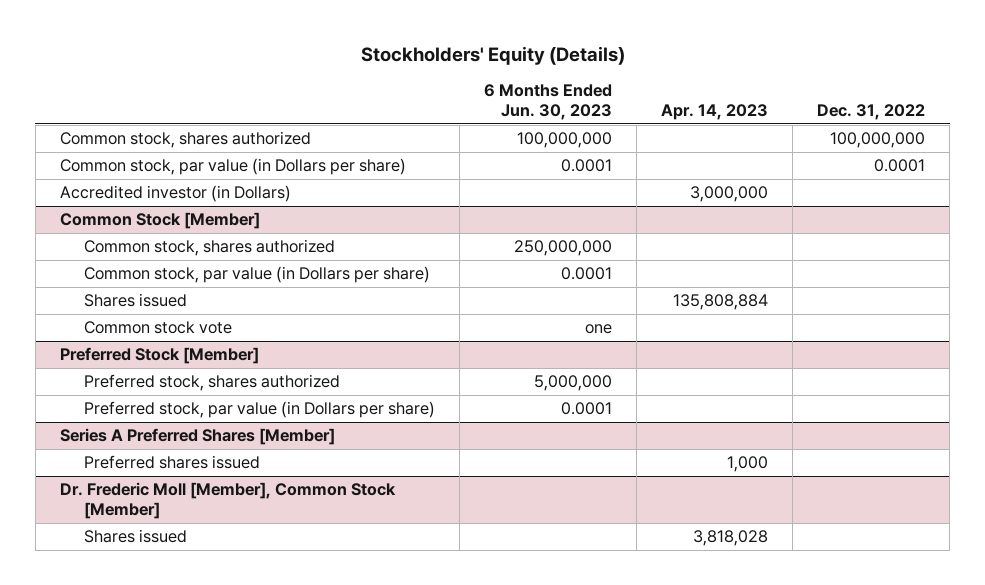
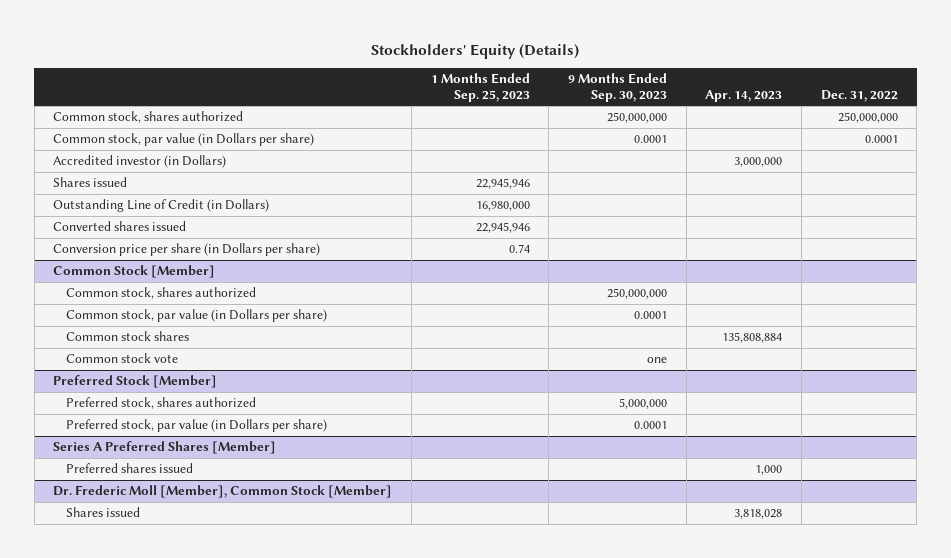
[484,84,613,121] 6 Months Ended Jun. 30, 2023 -> none
none -> [430,73,530,102] 1 Months Ended Sep. 25, 2023
none -> [567,73,667,102] 9 Months Ended Sep. 30, 2023
[830,132,926,149] 100,000,000 -> [837,112,898,124] 250,000,000
none -> [53,177,128,188] Shares issued
none -> [53,199,270,213] Outstanding Line of Credit (in Dollars)
none -> [53,221,187,232] Converted shares issued
none -> [53,243,321,257] Conversion price per share (in Dollars per share)
[84,293,188,308] Shares issued -> [66,331,190,342] Common stock shares

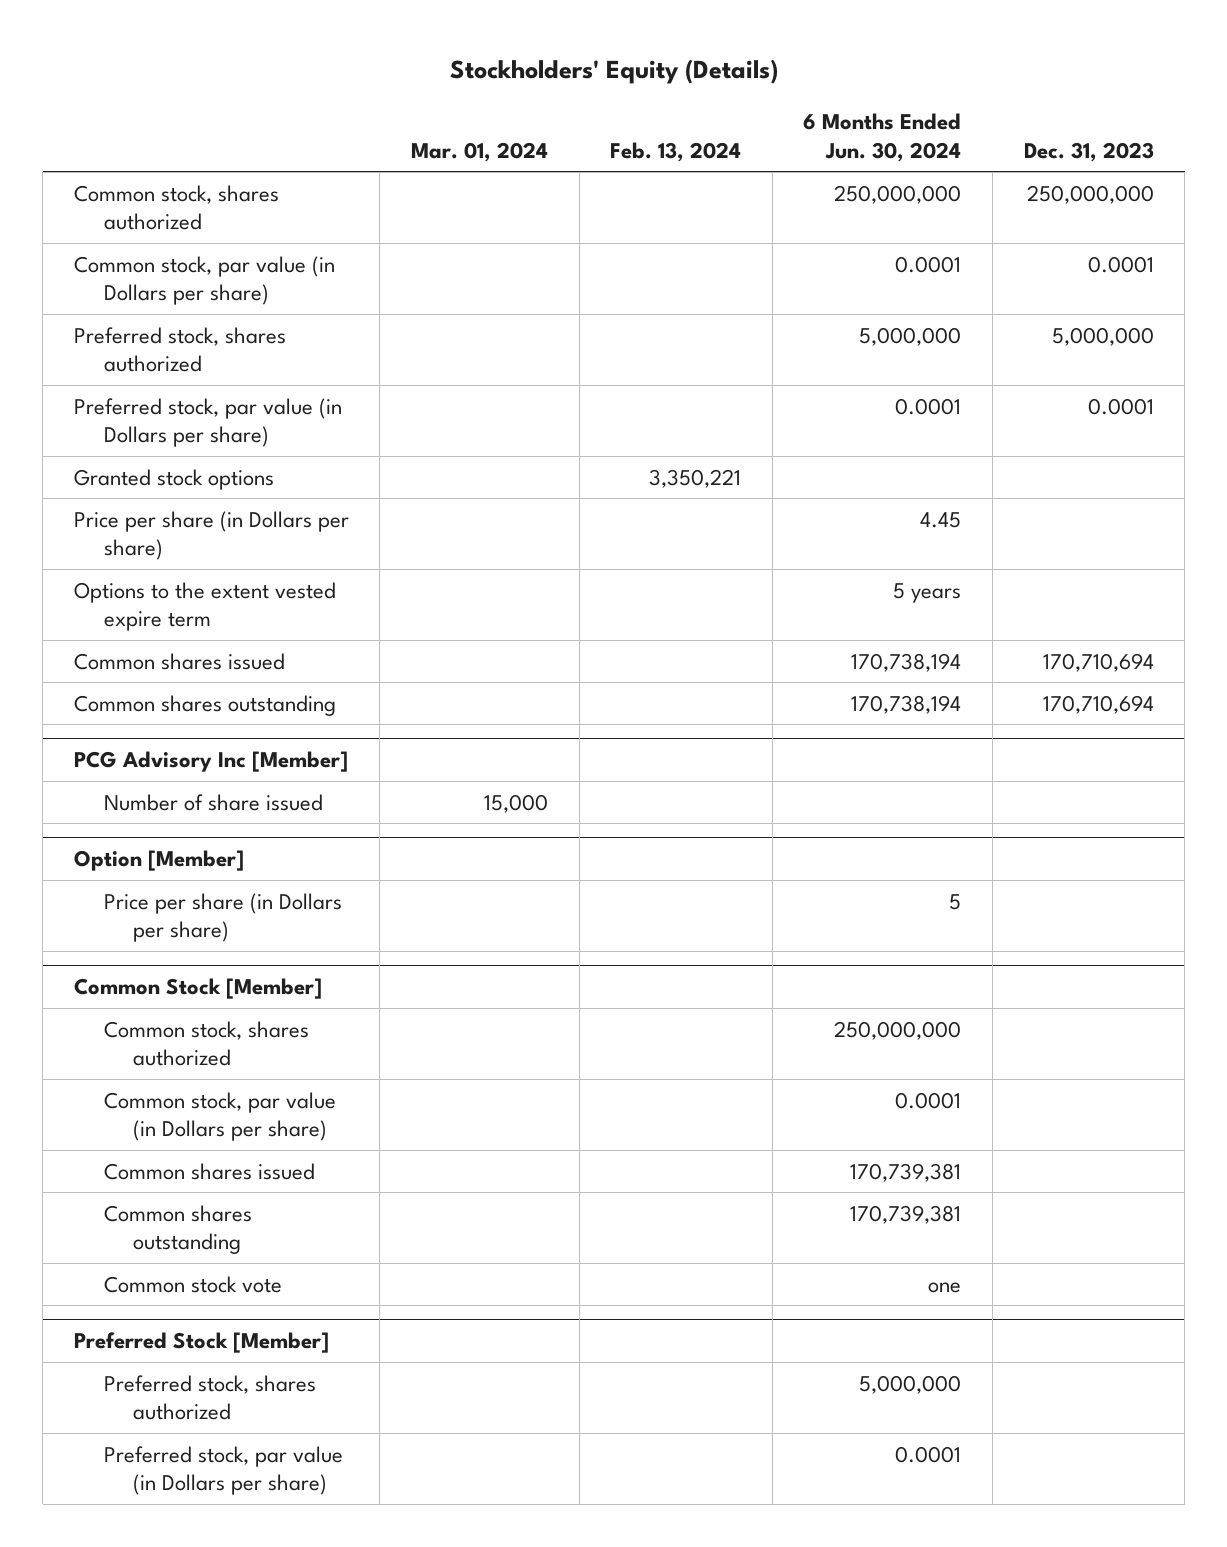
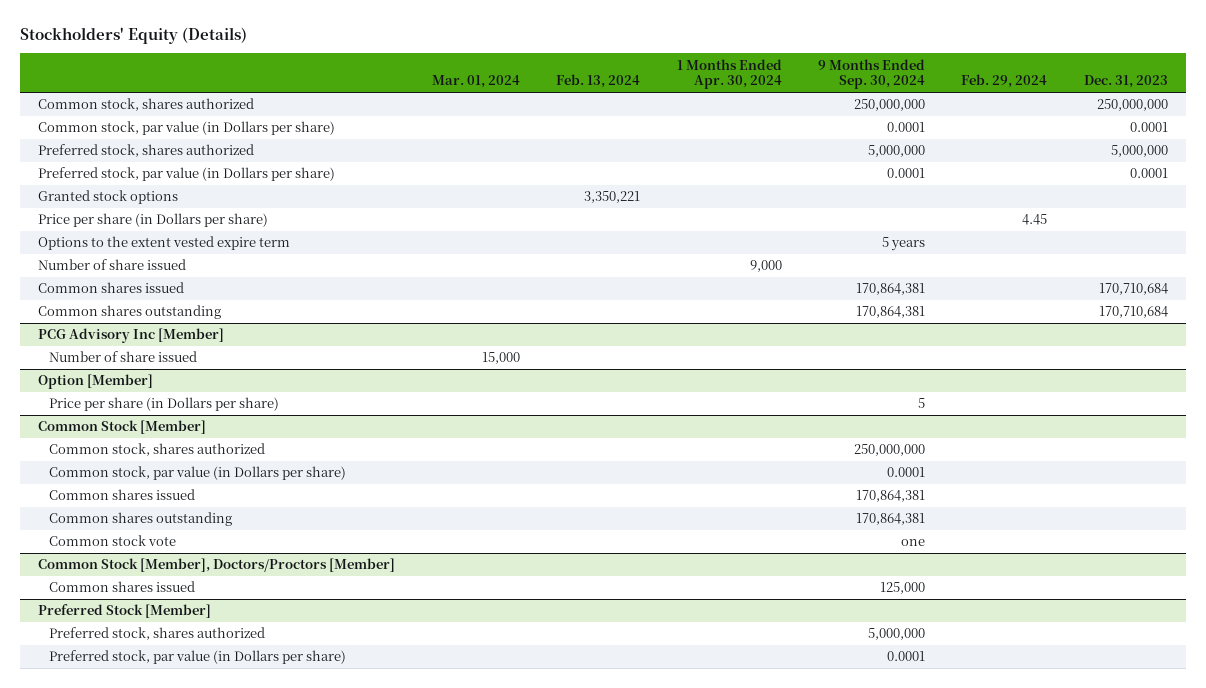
[803,113,962,162] 6 Months Ended Jun. 30, 2024 -> none
none -> [676,58,782,90] 1 Months Ended Apr. 30, 2024
none -> [817,58,925,90] 9 Months Ended Sep. 30, 2024
none -> [961,74,1048,89] Feb. 29, 2024
none -> [38,259,187,271] Number of share issued
[1042,652,1154,672] 170,710,694 -> [1098,283,1168,296] 170,710,684
[1042,694,1154,714] 170,710,694 -> [1098,306,1168,319] 170,710,684
none -> [38,558,396,573] Common Stock [Member], Doctors/Proctors [Member]
none -> [48,581,195,593] Common shares issued

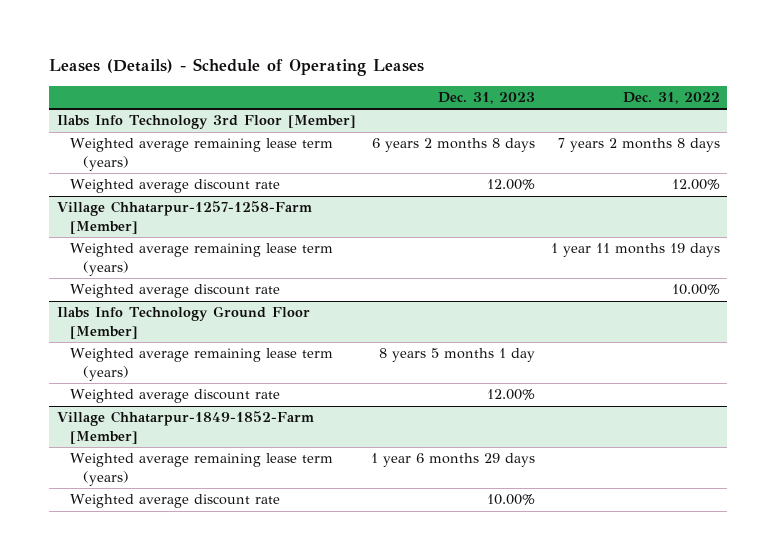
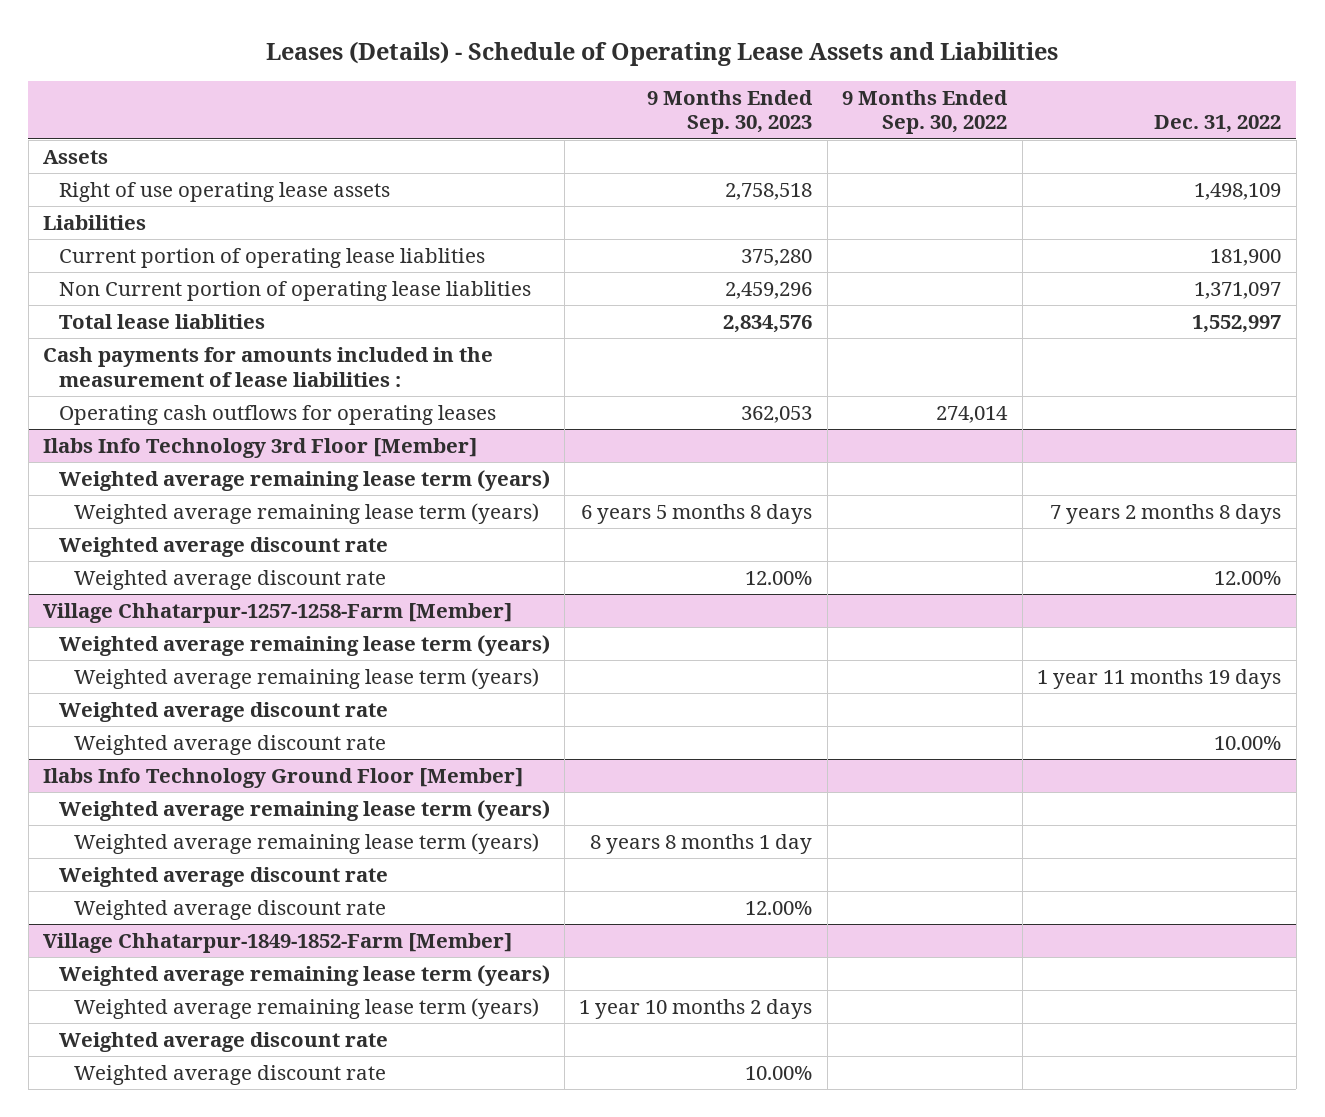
[49,58,425,77] Leases (Details) - Schedule of Operating Leases -> [266,41,1059,67] Leases (Details) - Schedule of Operating Lease Assets and Liabilities
[438,91,536,104] Dec. 31, 2023 -> none
none -> [647,89,814,135] 9 Months Ended Sep. 30, 2023
none -> [842,89,1009,135] 9 Months Ended Sep. 30, 2022
none -> [43,150,109,165] Assets
none -> [58,182,390,203] Right of use operating lease assets
none -> [43,215,147,231] Liabilities
none -> [58,248,485,269] Current portion of operating lease liablities
none -> [58,281,531,302] Non Current portion of operating lease liablities
none -> [58,314,265,330] Total lease liablities
none -> [43,347,494,387] Cash payments for amounts included in the measurement of lease liabilities :
none -> [58,405,496,426] Operating cash outflows for operating leases
none -> [58,470,550,492] Weighted average remaining lease term (years)
none -> [58,537,388,558] Weighted average discount rate
none -> [58,635,550,657] Weighted average remaining lease term (years)
none -> [58,702,388,723] Weighted average discount rate
none -> [73,833,539,855] Weighted average remaining lease term (years)
none -> [73,900,386,921] Weighted average discount rate
none -> [73,998,539,1020] Weighted average remaining lease term (years)
none -> [73,1065,386,1086] Weighted average discount rate

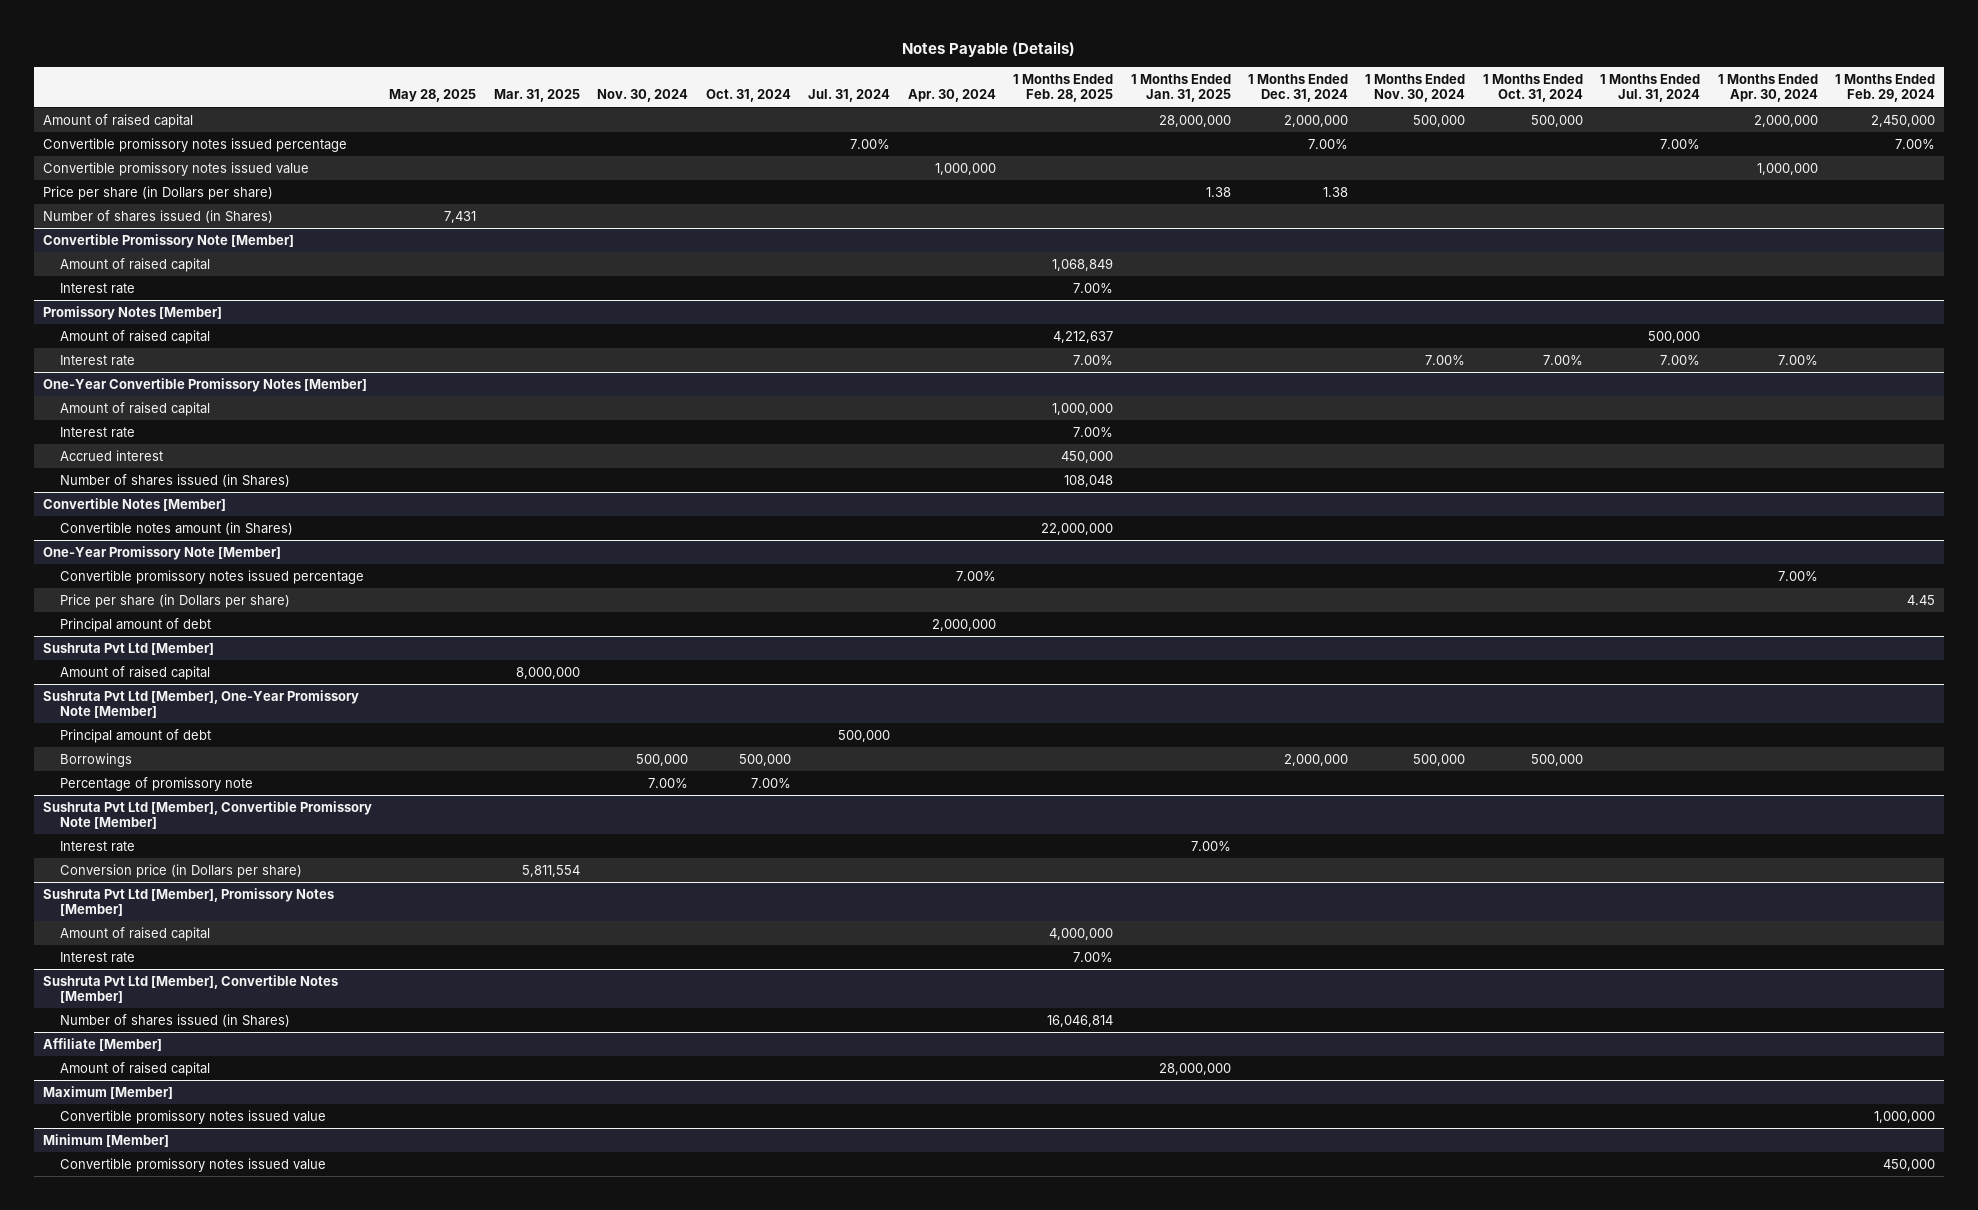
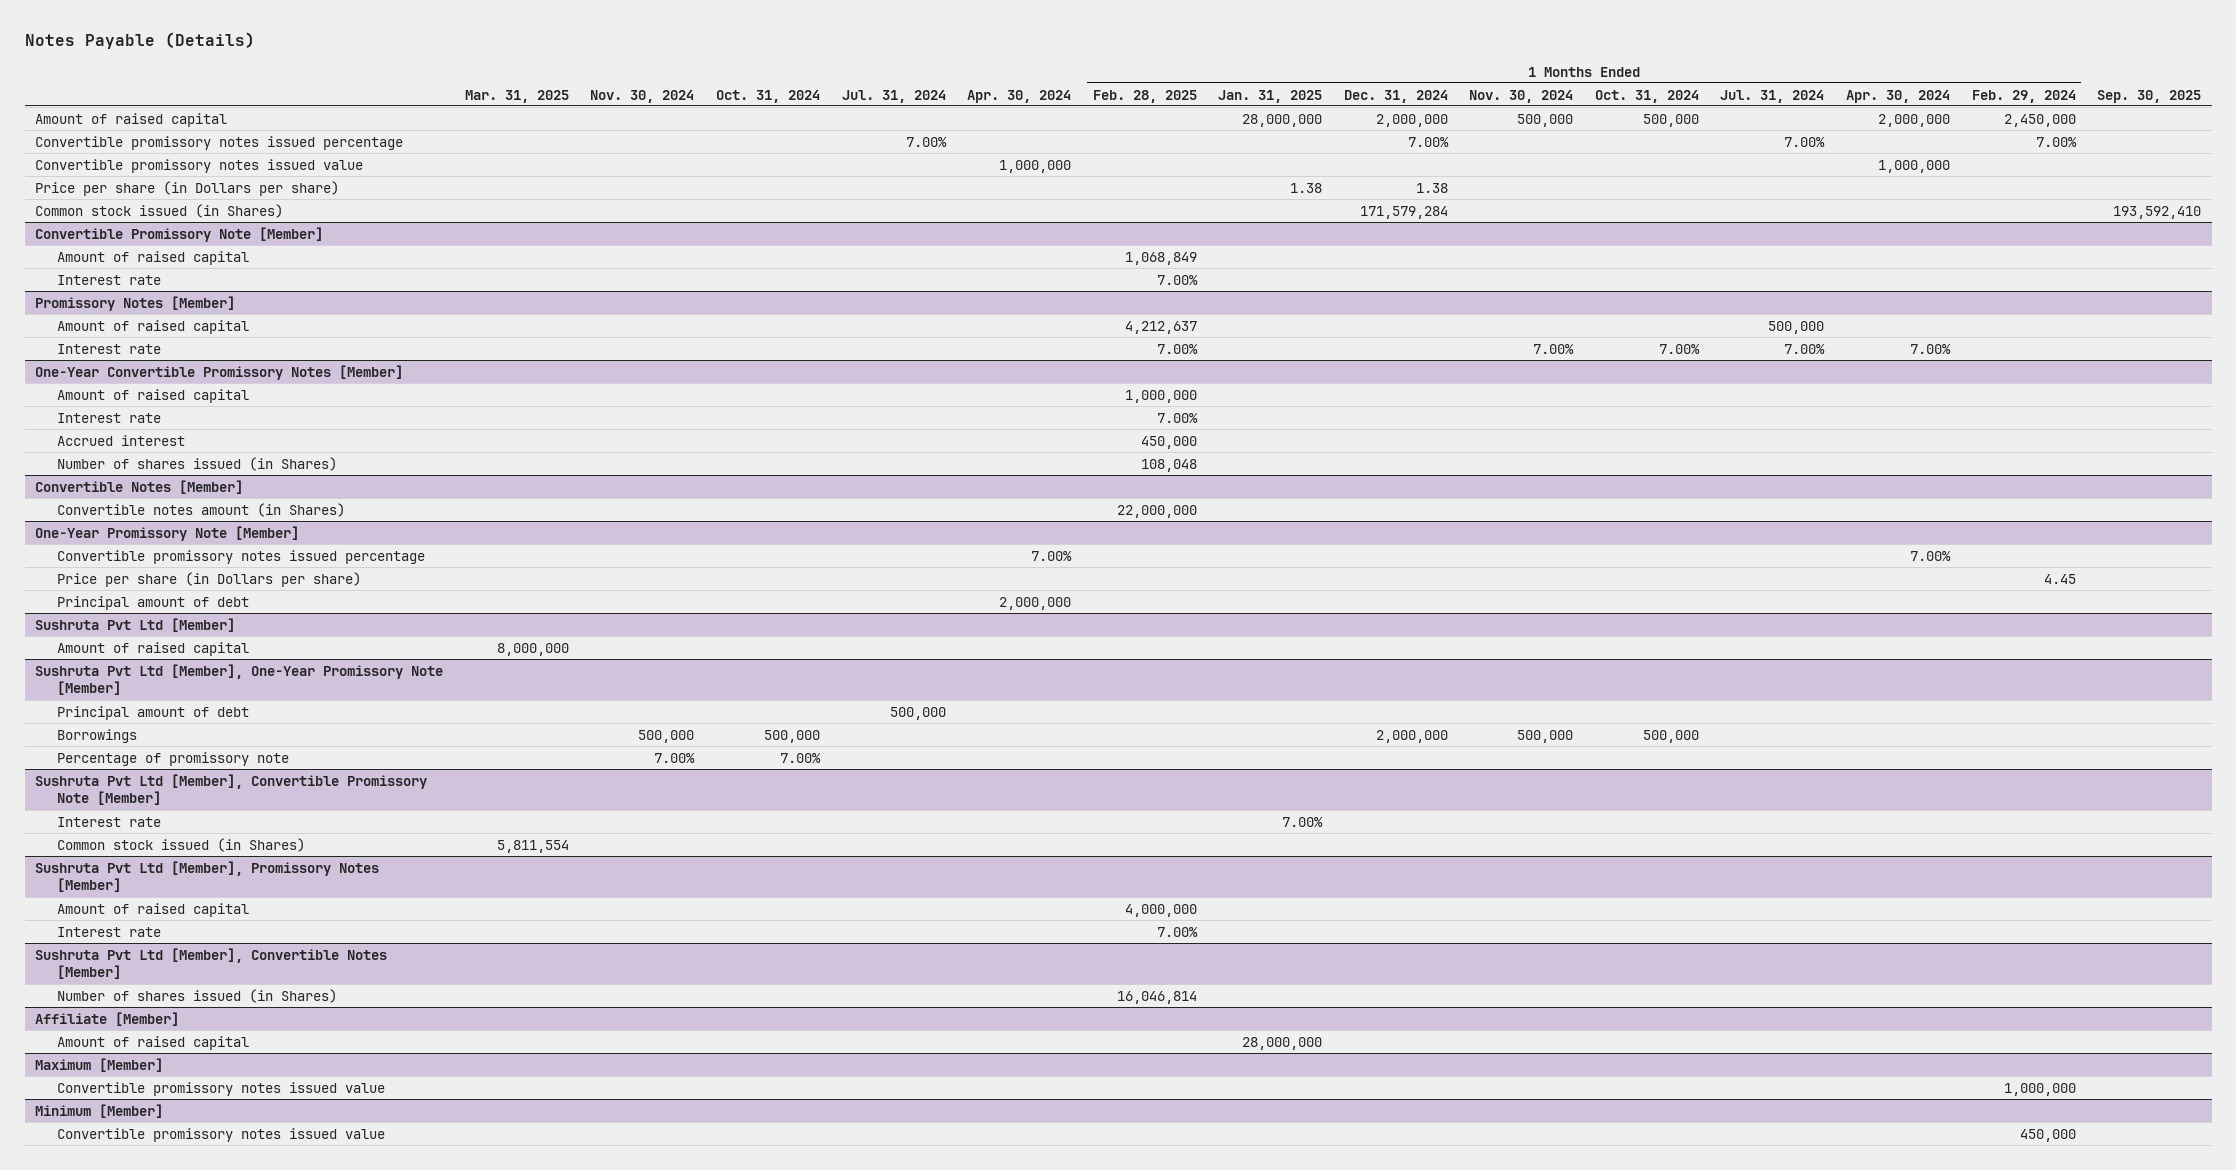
[389,89,477,103] May 28, 2025 -> none
none -> [2097,89,2202,103] Sep. 30, 2025
[42,209,273,223] Number of shares issued (in Shares) -> none
none -> [35,203,284,218] Common stock issued (in Shares)
[60,863,303,878] Conversion price (in Dollars per share) -> [57,837,306,852] Common stock issued (in Shares)

